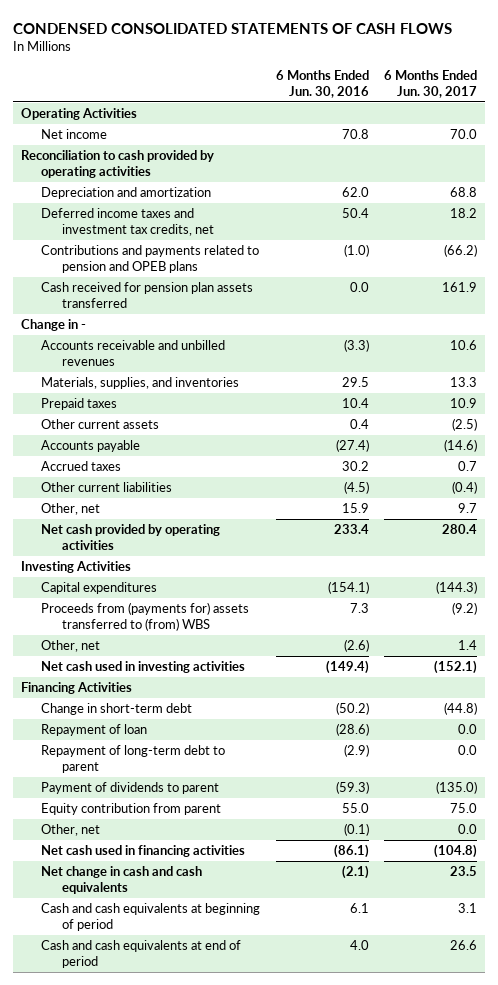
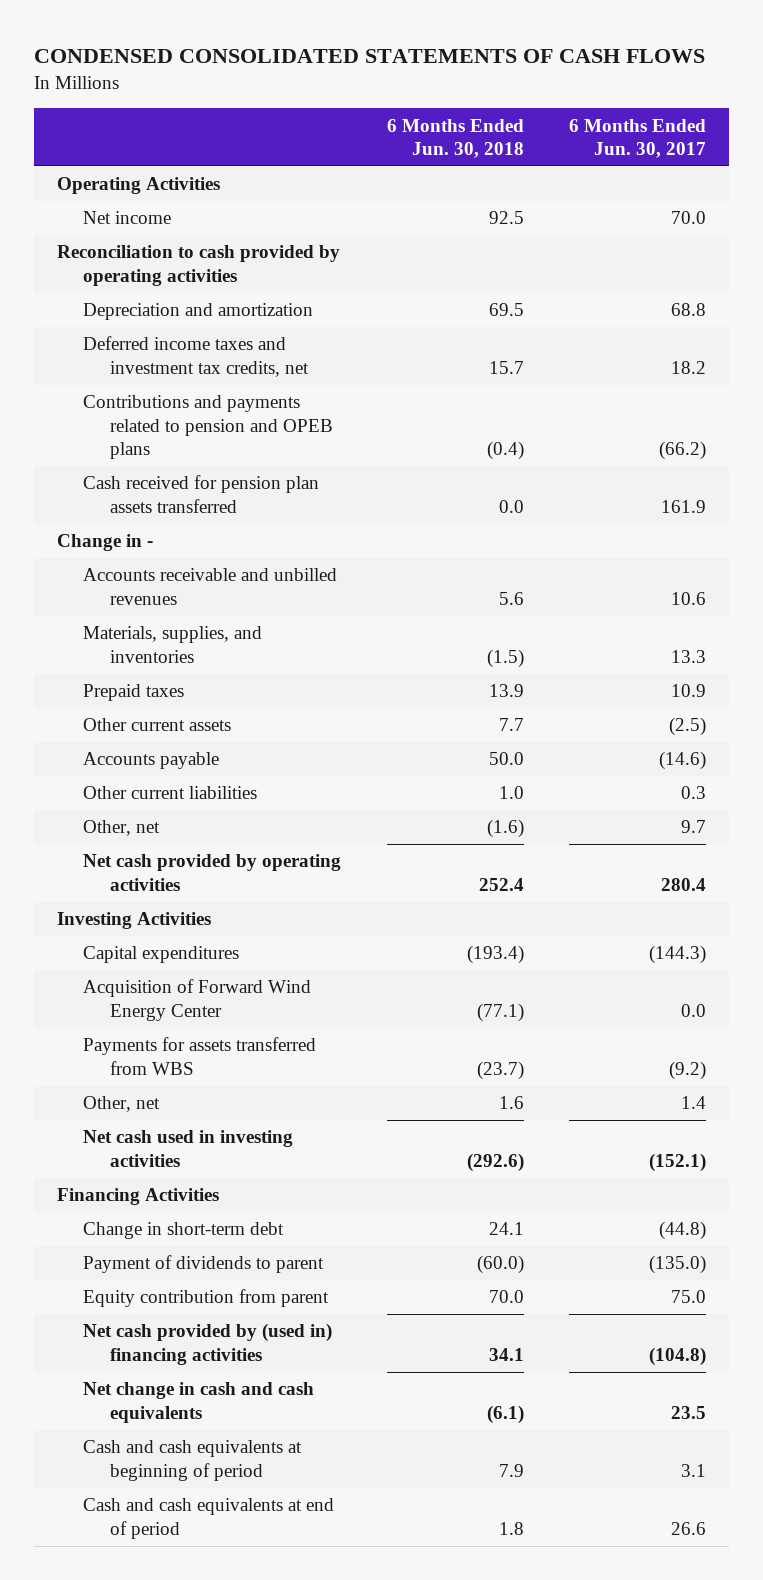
[275,69,369,98] 6 Months Ended Jun. 30, 2016 -> none
none -> [386,118,524,159] 6 Months Ended Jun. 30, 2018
[41,461,122,472] Accrued taxes -> none
[452,481,478,495] (0.4) -> [681,786,707,800] 0.3
none -> [83,979,312,1021] Acquisition of Forward Wind Energy Center
[41,602,250,632] Proceeds from (payments for) assets transferred to (from) WBS -> [83,1037,317,1075] Payments for assets transferred from WBS
[41,724,148,737] Repayment of loan -> none
[41,745,226,774] Repayment of long-term debt to parent -> none
[41,824,101,837] Other, net -> none
[41,845,246,858] Net cash used in financing activities -> [83,1323,333,1365] Net cash provided by (used in) financing activities

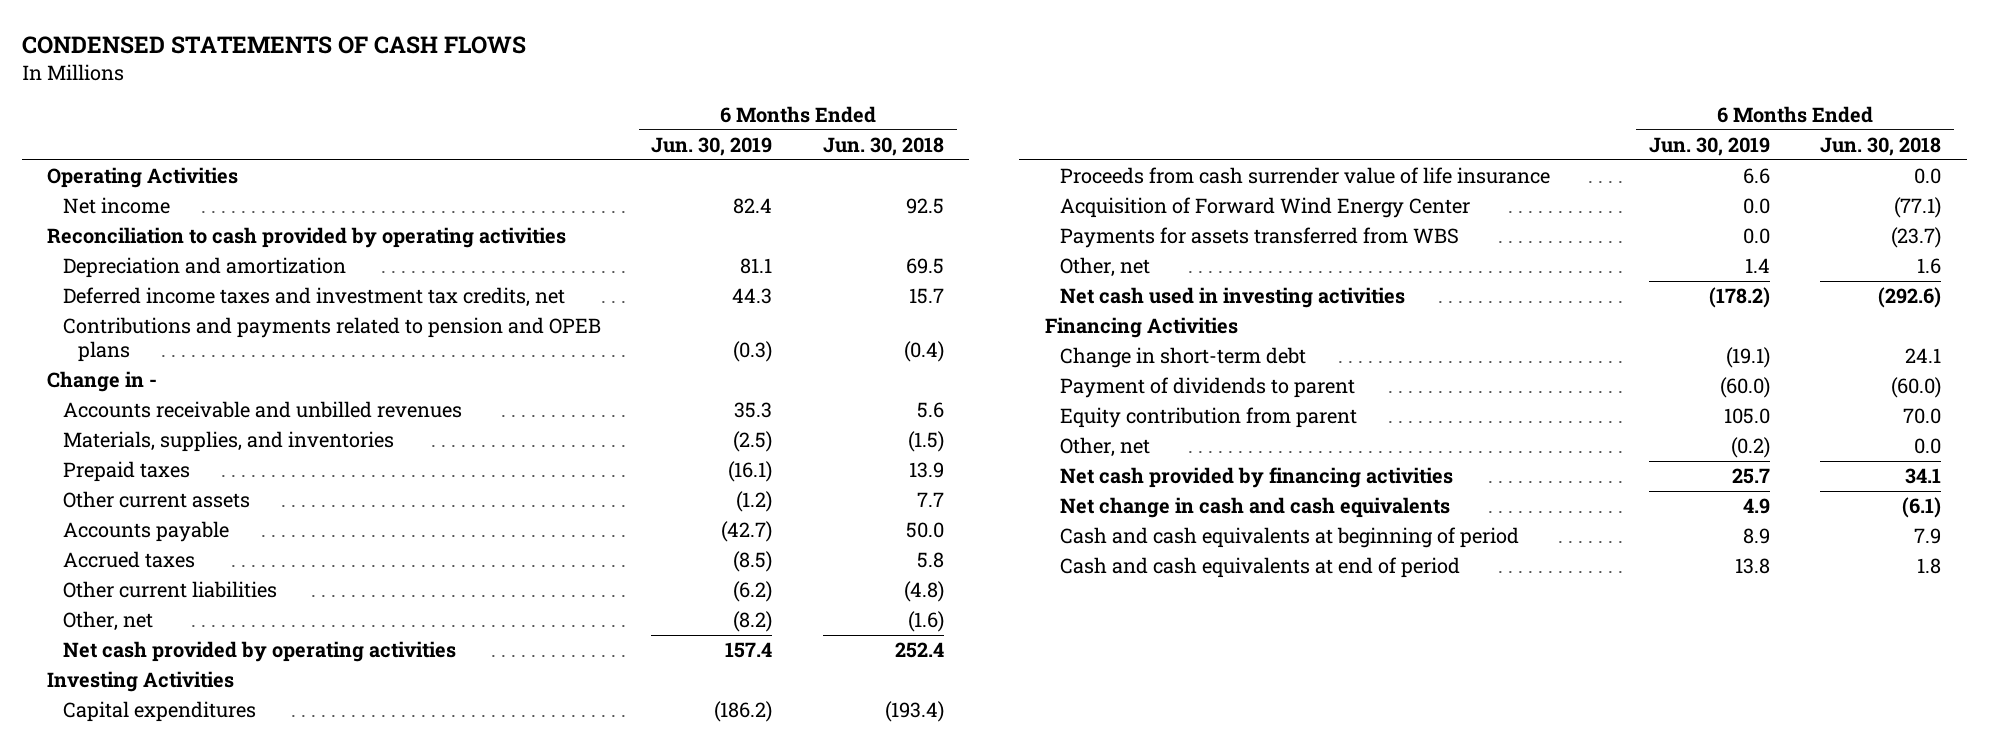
[33,49,705,64] CONDENSED CONSOLIDATED STATEMENTS OF CASH FLOWS -> [21,35,526,54] CONDENSED STATEMENTS OF CASH FLOWS
[569,118,707,159] 6 Months Ended Jun. 30, 2017 -> none
none -> [651,136,773,156] Jun. 30, 2019
[83,475,320,513] Cash received for pension plan assets transferred -> none
none -> [62,551,195,569] Accrued taxes
[498,786,524,800] 1.0 -> [903,581,944,603] (4.8)
none -> [1060,167,1551,185] Proceeds from cash surrender value of life insurance
none -> [1060,437,1151,458] Other, net
[83,1323,333,1365] Net cash provided by (used in) financing activities -> [1060,467,1454,489] Net cash provided by financing activities

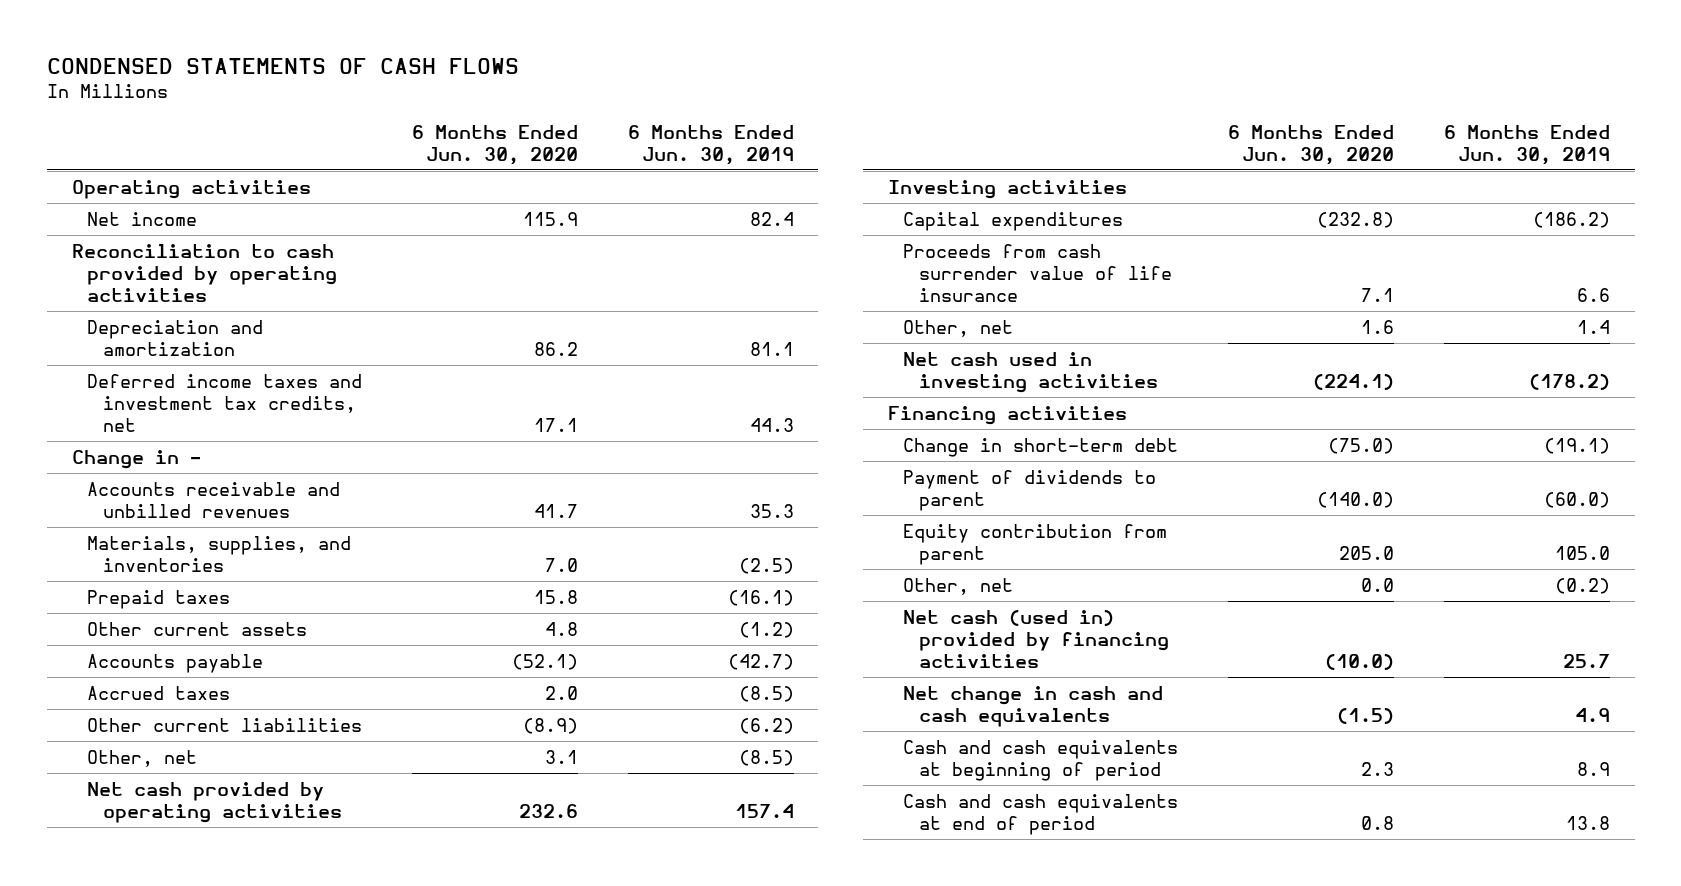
[822,136,944,156] Jun. 30, 2018 -> none
none -> [411,124,578,165] 6 Months Ended Jun. 30, 2020
[47,167,239,189] Operating Activities -> [71,179,311,199] Operating activities
[62,317,601,362] Contributions and payments related to pension and OPEB plans -> none
[733,611,773,633] (8.2) -> [738,749,794,766] (8.5)
[47,671,235,693] Investing Activities -> [887,179,1127,199] Investing activities
[1060,197,1471,219] Acquisition of Forward Wind Energy Center -> none
[1060,227,1460,249] Payments for assets transferred from WBS -> none
[1044,317,1238,339] Financing Activities -> [887,405,1127,425] Financing activities
[1060,467,1454,489] Net cash provided by financing activities -> [903,609,1169,668] Net cash (used in) provided by financing activities

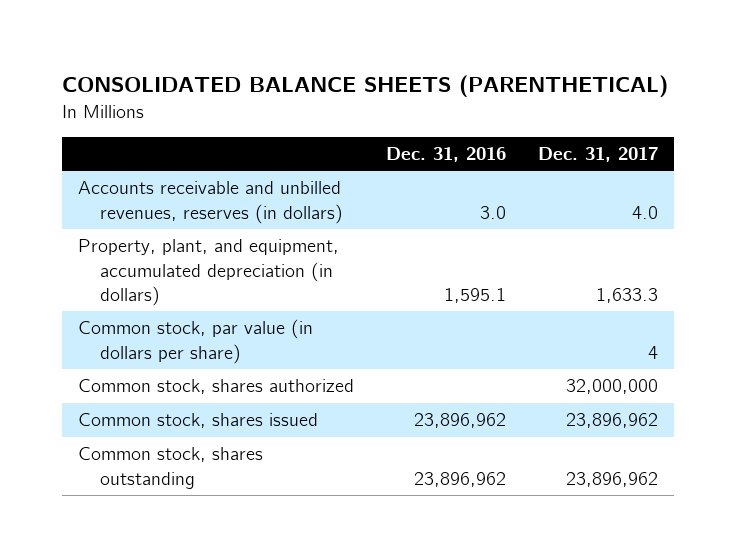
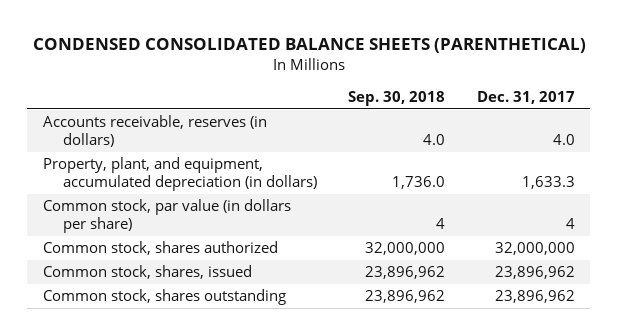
[61,74,668,97] CONSOLIDATED BALANCE SHEETS (PARENTHETICAL) -> [32,38,586,54] CONDENSED CONSOLIDATED BALANCE SHEETS (PARENTHETICAL)
[385,147,506,163] Dec. 31, 2016 -> none
none -> [348,91,446,107] Sep. 30, 2018
[77,181,343,224] Accounts receivable and unbilled revenues, reserves (in dollars) -> [43,115,268,148] Accounts receivable, reserves (in dollars)
[77,413,318,429] Common stock, shares issued -> [43,265,253,280] Common stock, shares, issued

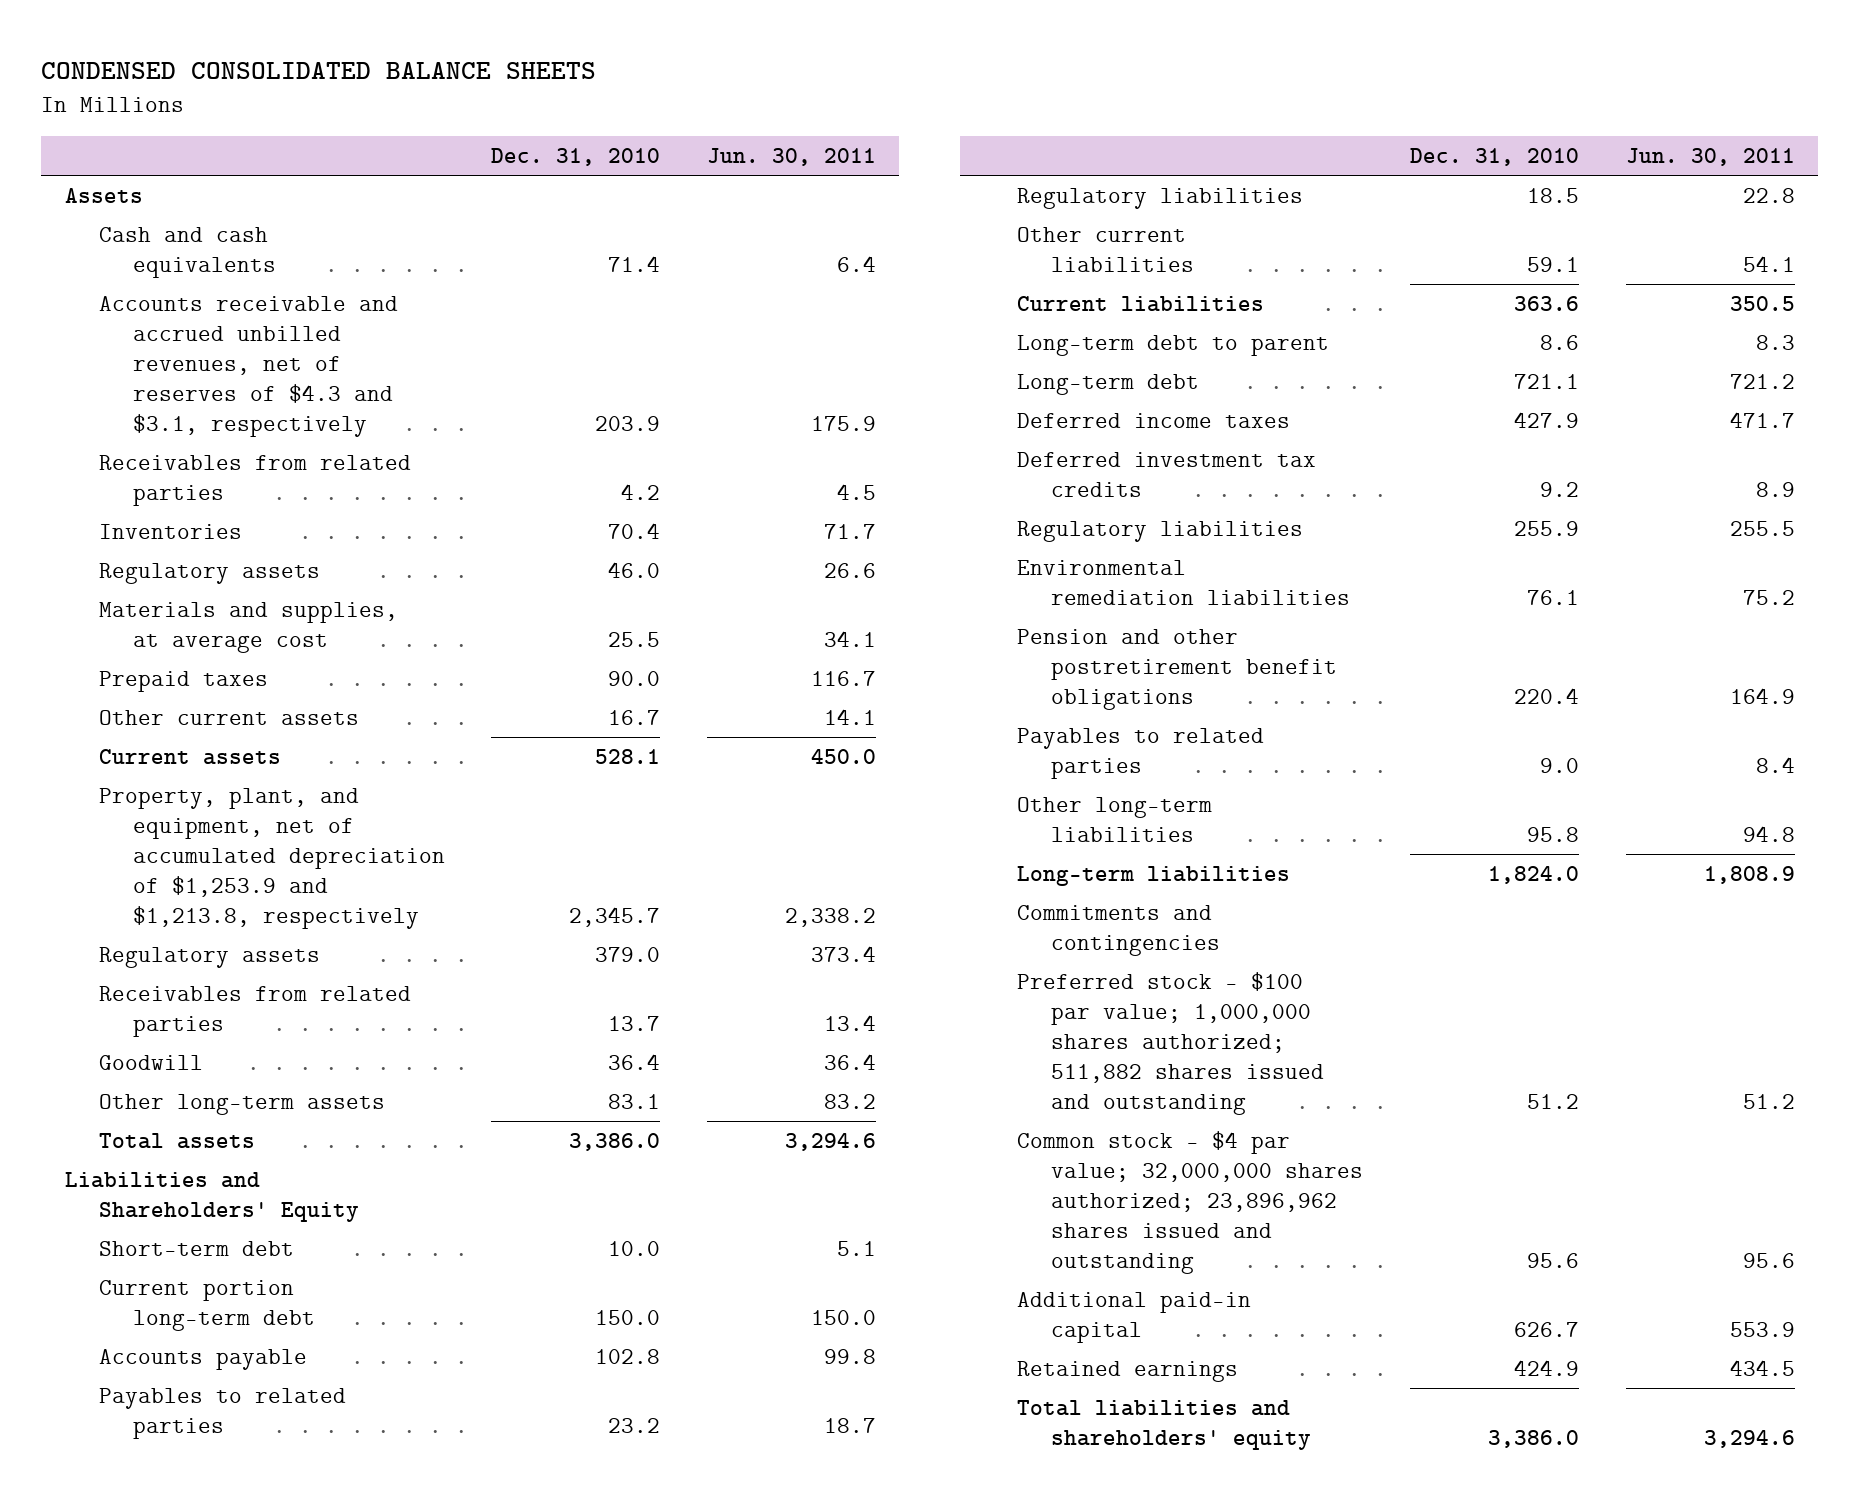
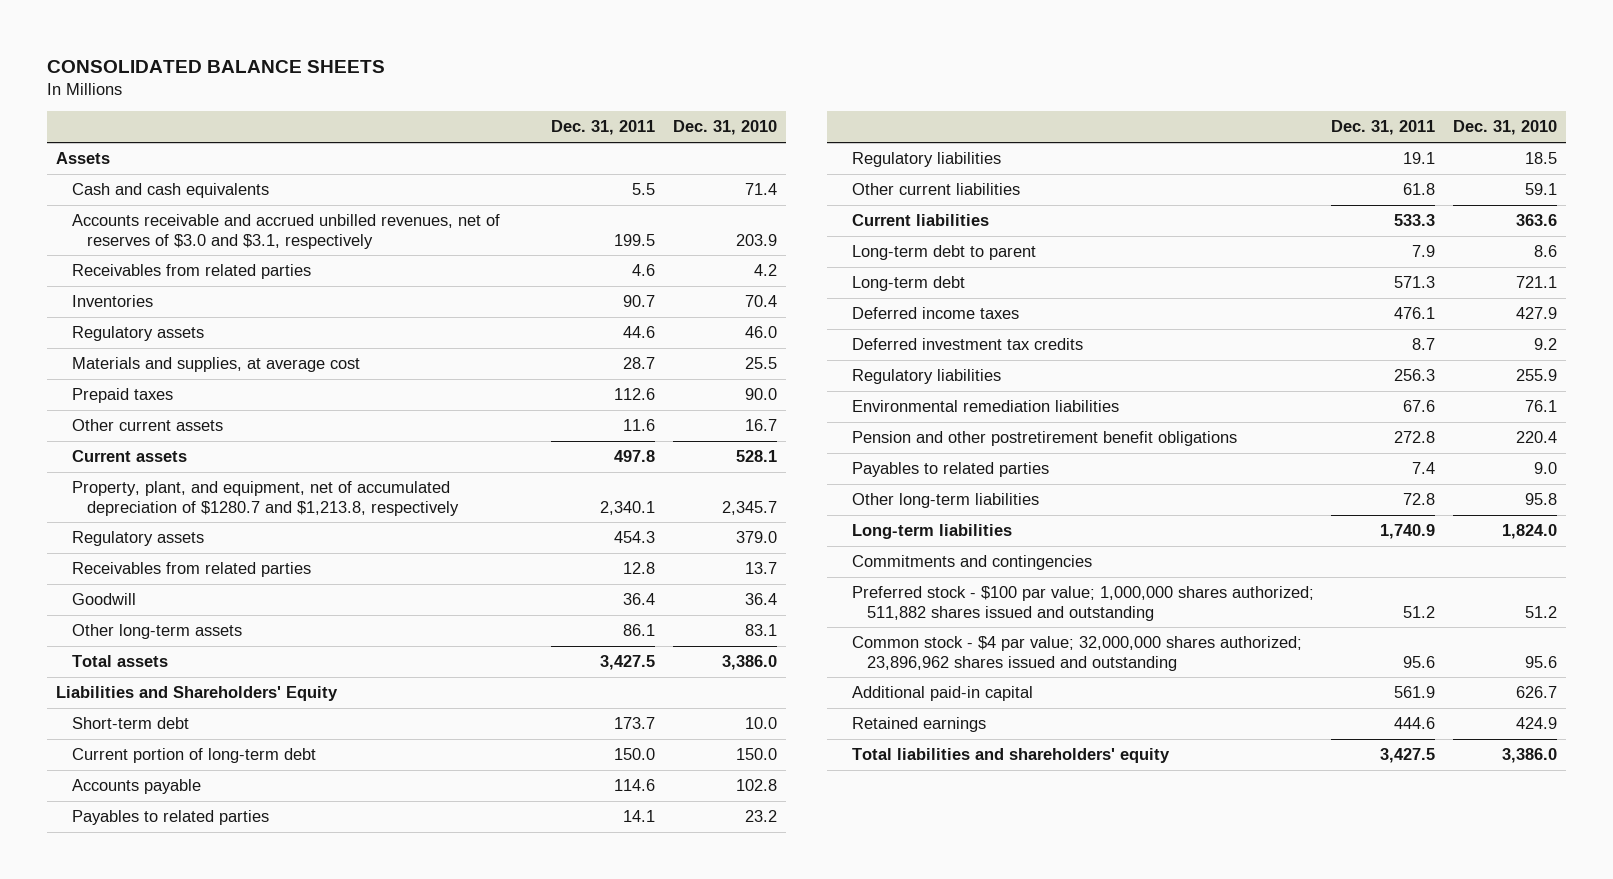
[41,61,597,79] CONDENSED CONSOLIDATED BALANCE SHEETS -> [47,59,386,73] CONSOLIDATED BALANCE SHEETS
[707,147,877,166] Jun. 30, 2011 -> none
none -> [551,120,656,136] Dec. 31, 2011
[98,295,398,437] Accounts receivable and accrued unbilled revenues, net of reserves of $4.3 and $3.1, respectively -> [71,214,500,249] Accounts receivable and accrued unbilled revenues, net of reserves of $3.0 and $3.1, respectively
[98,787,445,929] Property, plant, and equipment, net of accumulated depreciation of $1,253.9 and $1,213.8, respectively -> [71,481,460,516] Property, plant, and equipment, net of accumulated depreciation of $1280.7 and $1,213.8, respectively
[98,1279,315,1331] Current portion long-term debt -> [71,748,316,764] Current portion of long-term debt

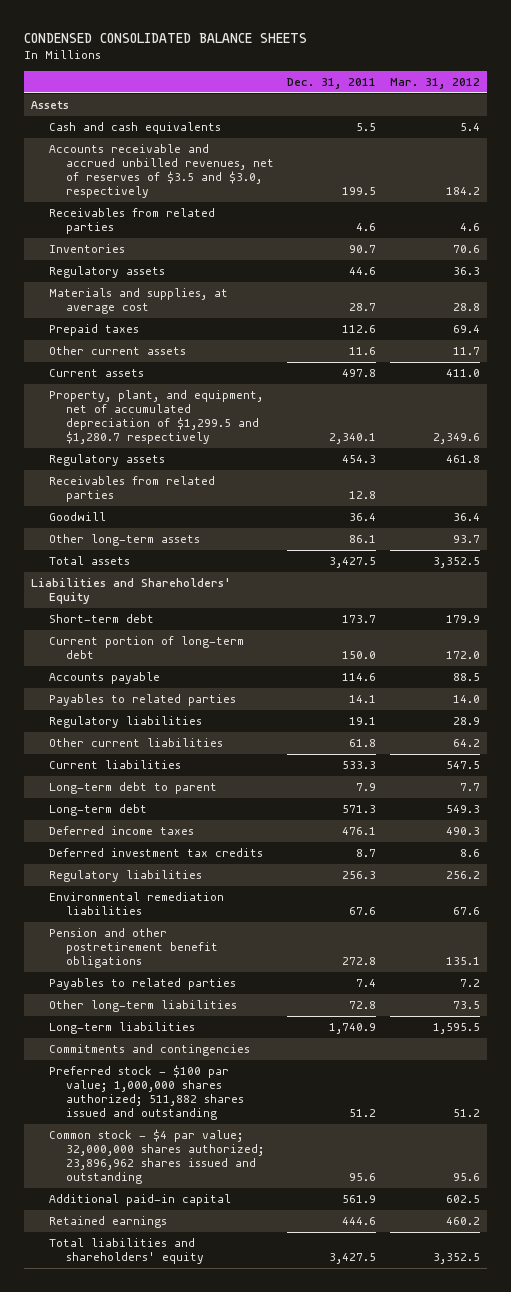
[47,59,386,73] CONSOLIDATED BALANCE SHEETS -> [24,32,308,43] CONDENSED CONSOLIDATED BALANCE SHEETS
[673,120,778,136] Dec. 31, 2010 -> none
none -> [389,77,480,89] Mar. 31, 2012
[71,214,500,249] Accounts receivable and accrued unbilled revenues, net of reserves of $3.0 and $3.1, respectively -> [48,144,275,198] Accounts receivable and accrued unbilled revenues, net of reserves of $3.5 and $3.0, respectively
[71,481,460,516] Property, plant, and equipment, net of accumulated depreciation of $1280.7 and $1,213.8, respectively -> [48,390,263,444] Property, plant, and equipment, net of accumulated depreciation of $1,299.5 and $1,280.7 respectively

